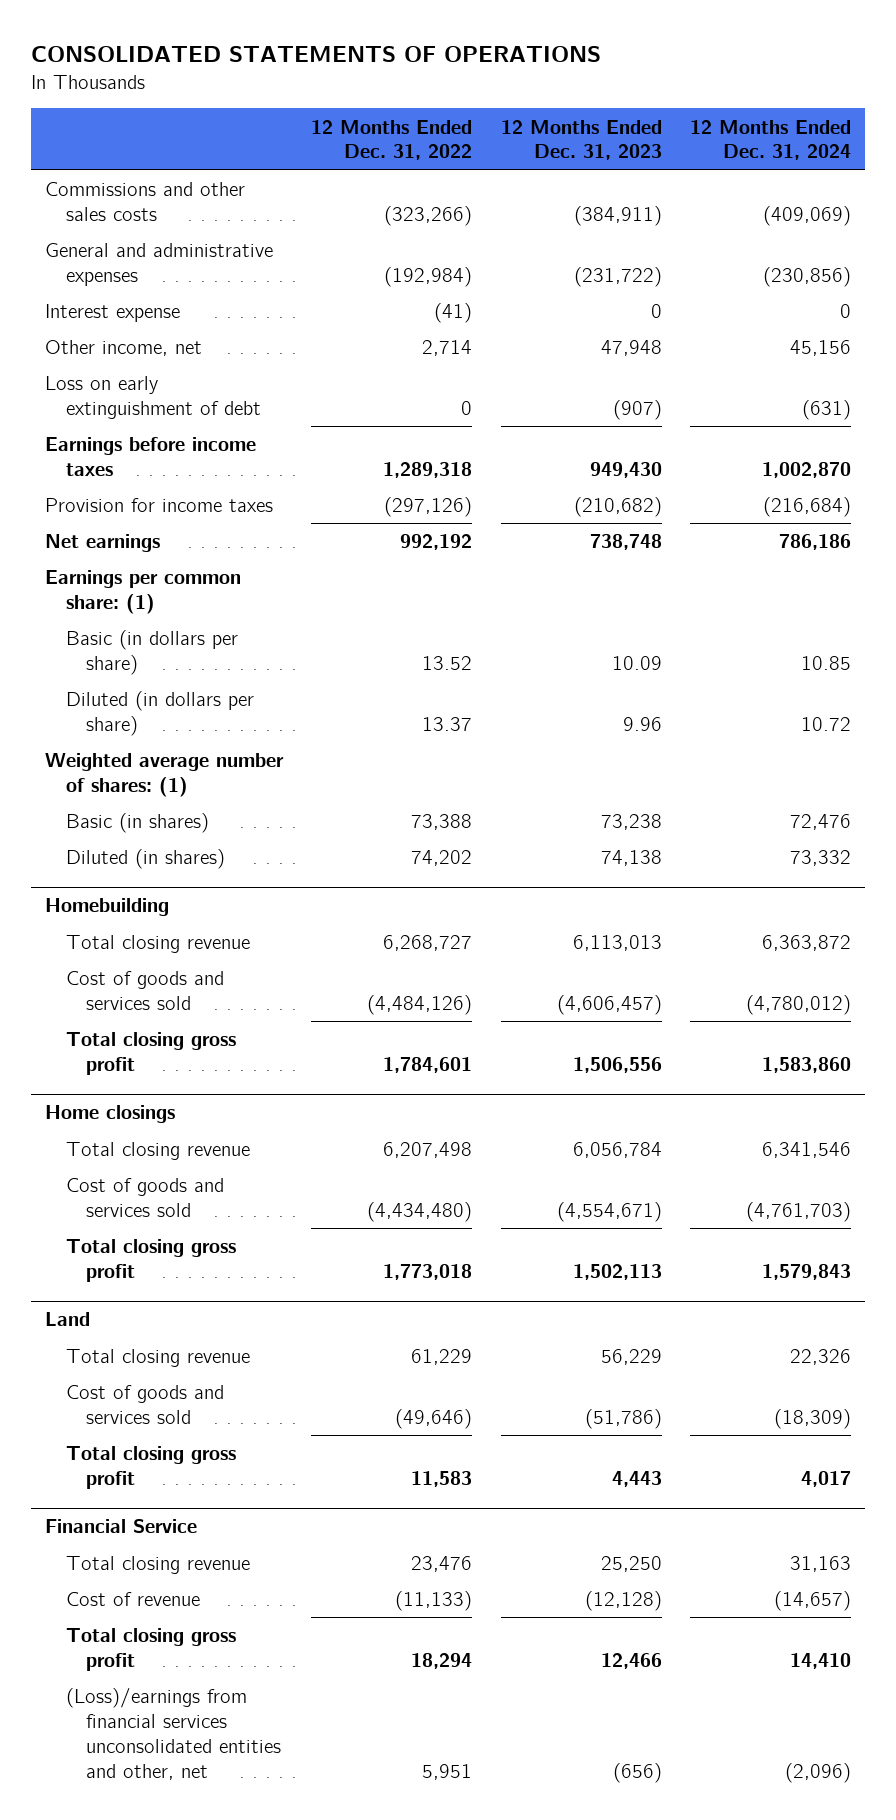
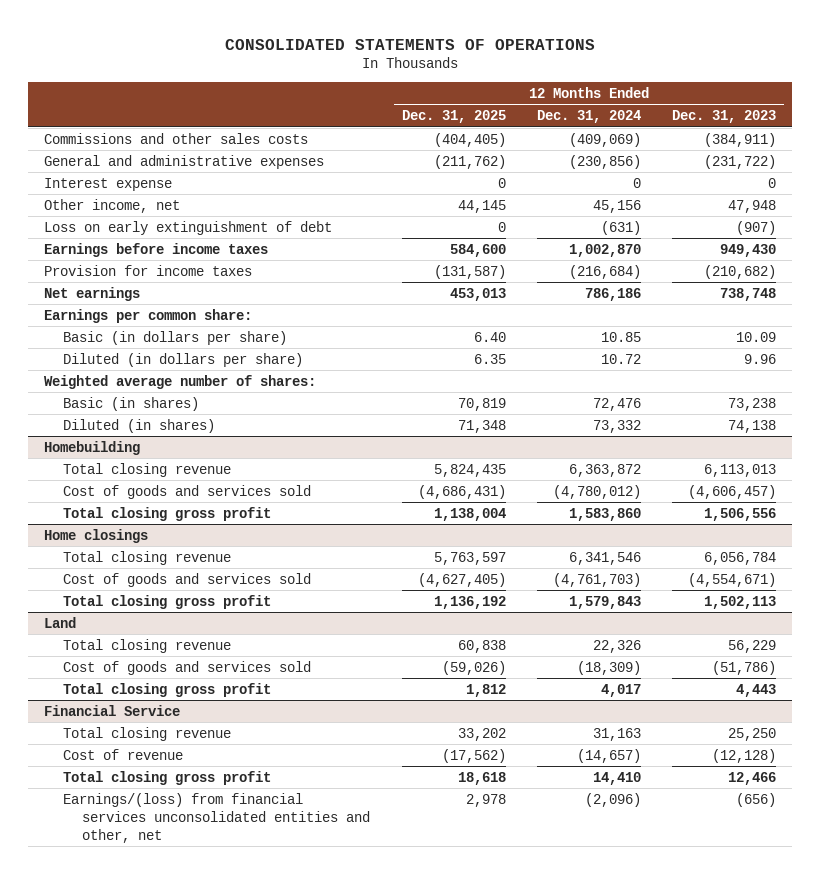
[311,119,473,161] 12 Months Ended Dec. 31, 2022 -> none
none -> [401,110,506,124] Dec. 31, 2025
[44,570,241,614] Earnings per common share: (1) -> [43,308,252,323] Earnings per common share:
[44,753,284,797] Weighted average number of shares: (1) -> [43,374,316,389] Weighted average number of shares:
[65,1688,282,1780] (Loss)/earnings from financial services unconsolidated entities and other, net -> [63,792,371,843] Earnings/(loss) from financial services unconsolidated entities and other, net

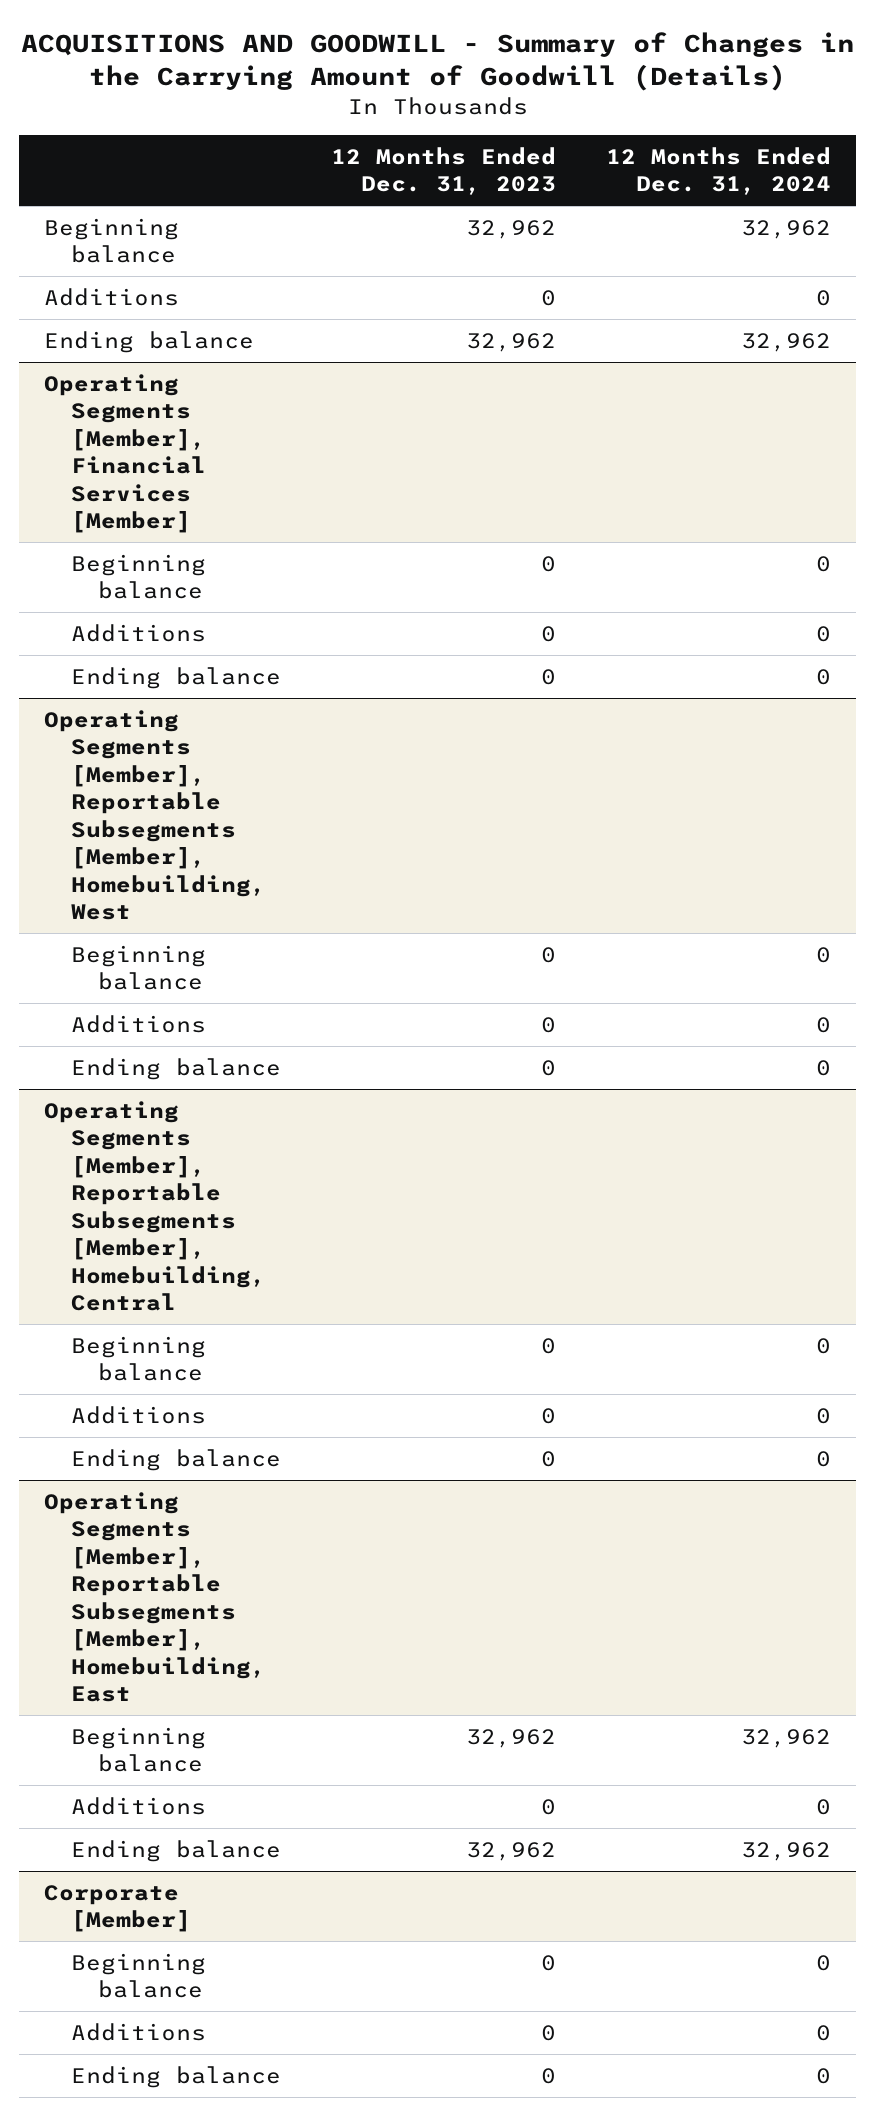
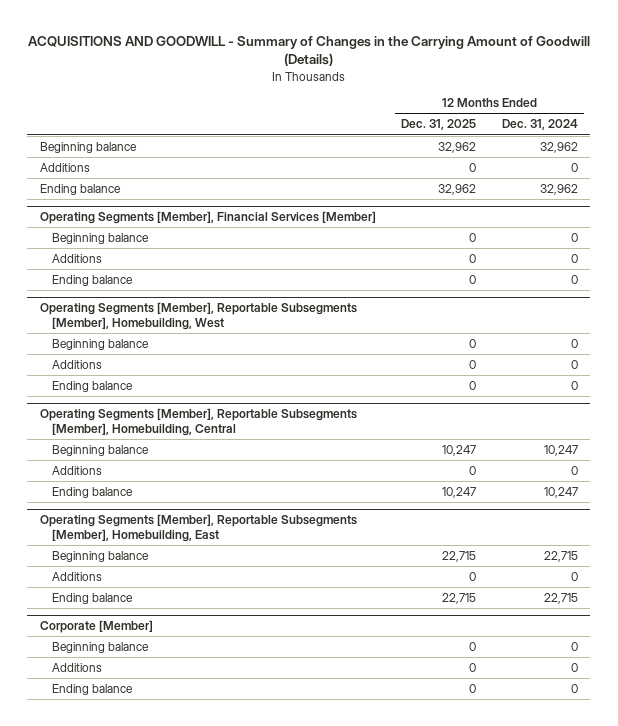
[331,146,557,196] 12 Months Ended Dec. 31, 2023 -> none
none -> [401,119,477,131] Dec. 31, 2025
[816,1337,832,1354] 0 -> [543,444,578,456] 10,247
[816,1450,832,1467] 0 -> [543,486,578,498] 10,247
[741,1728,832,1748] 32,962 -> [543,550,578,562] 22,715
[741,1841,832,1861] 32,962 -> [543,592,578,604] 22,715

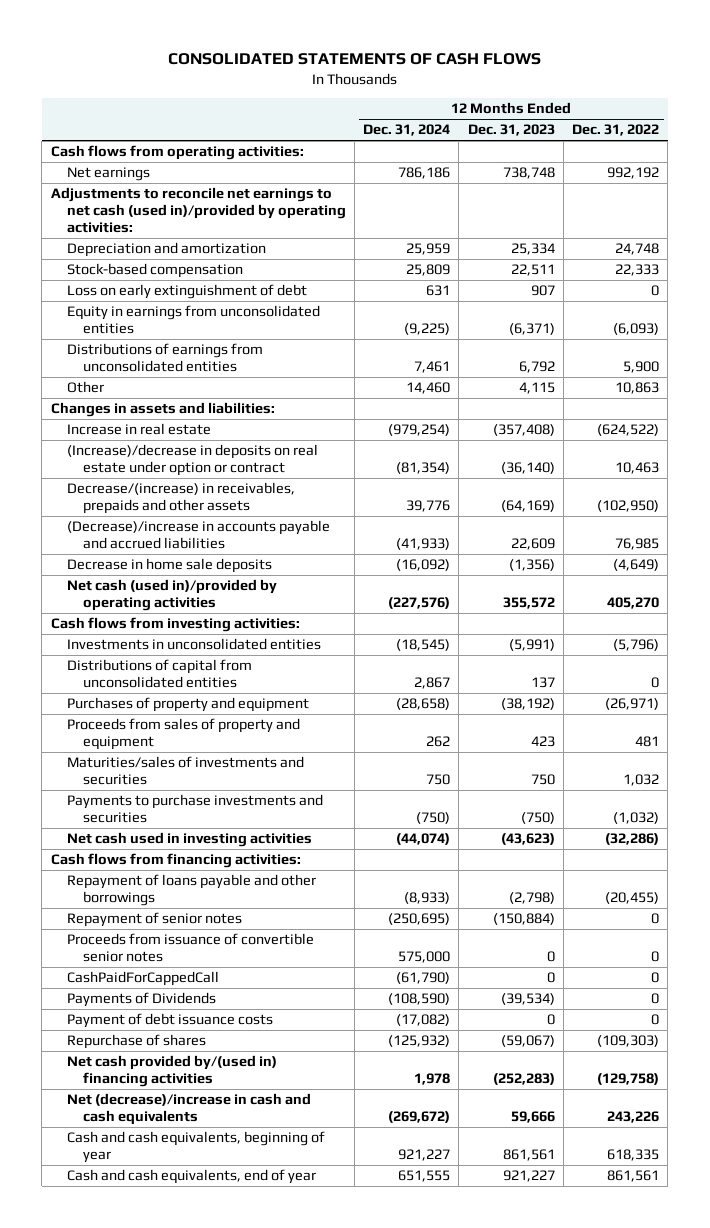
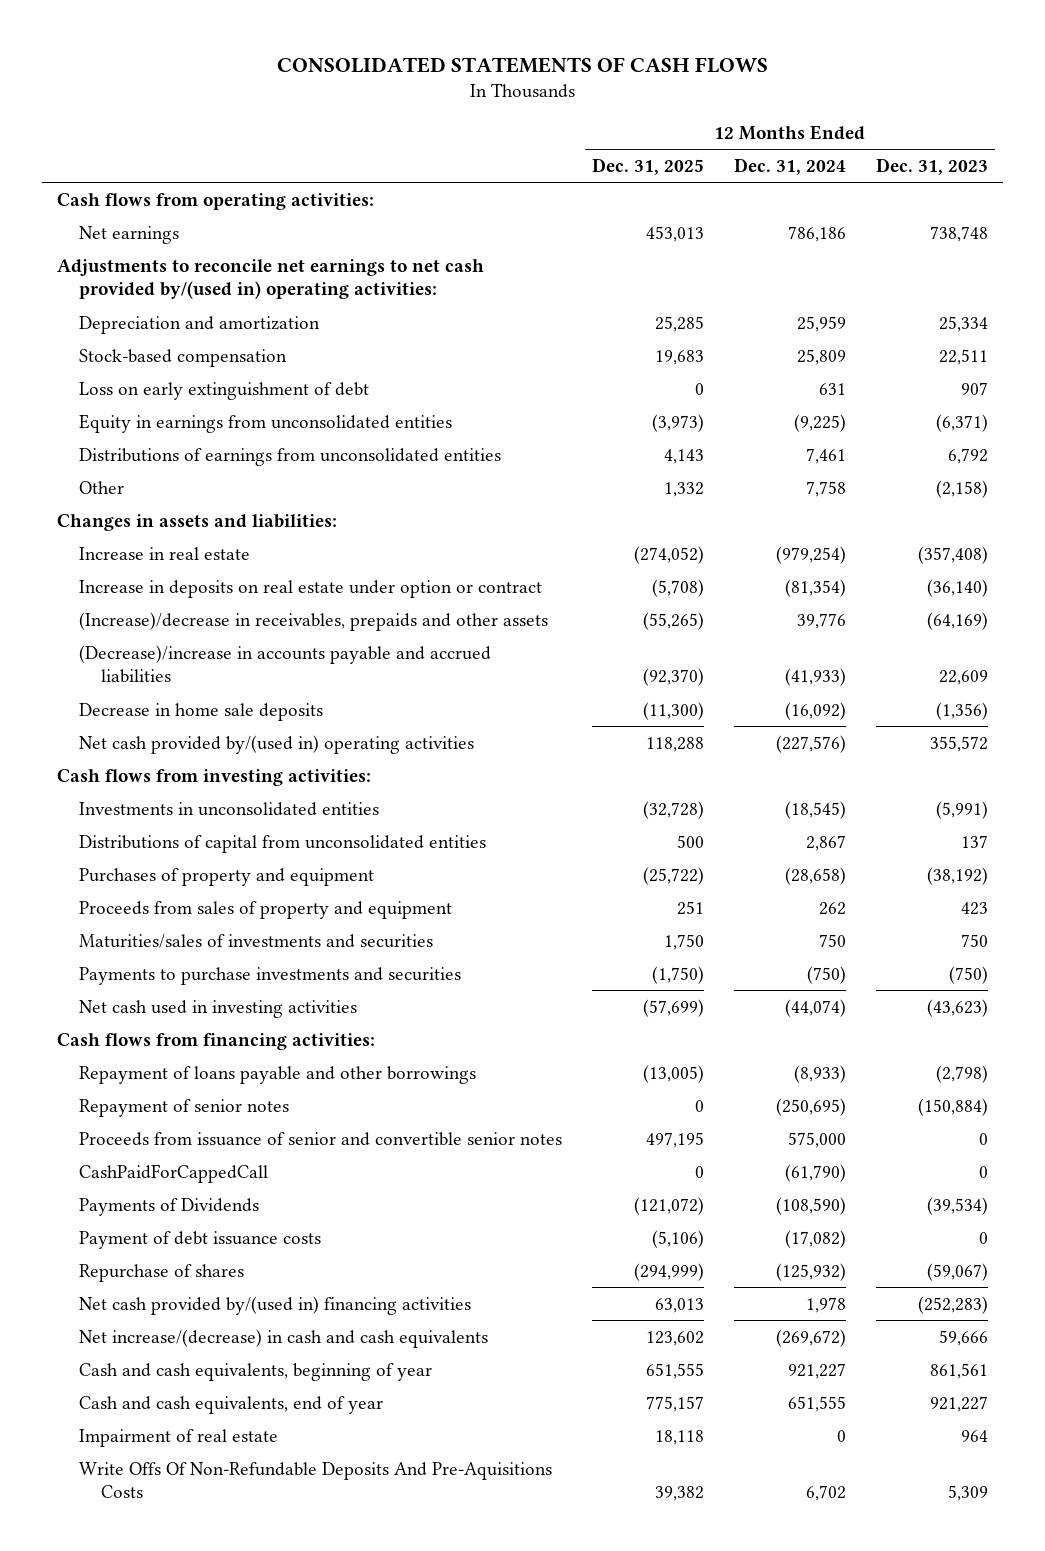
[572,124,660,137] Dec. 31, 2022 -> none
none -> [592,157,705,175] Dec. 31, 2025
[50,187,346,233] Adjustments to reconcile net earnings to net cash (used in)/provided by operating activities: -> [57,258,485,300] Adjustments to reconcile net earnings to net cash provided by/(used in) operating activities:
[406,382,451,395] 14,460 -> [805,480,846,497] 7,758
[518,382,555,395] 4,115 -> [935,479,988,498] (2,158)
[66,444,318,476] (Increase)/decrease in deposits on real estate under option or contract -> [79,579,543,598] Increase in deposits on real estate under option or contract
[66,482,295,514] Decrease/(increase) in receivables, prepaids and other assets -> [79,611,549,631] (Increase)/decrease in receivables, prepaids and other assets
[66,579,277,611] Net cash (used in)/provided by operating activities -> [79,734,475,754] Net cash provided by/(used in) operating activities
[66,933,314,962] Proceeds from issuance of convertible senior notes -> [79,1131,563,1146] Proceeds from issuance of senior and convertible senior notes
[66,1093,311,1125] Net (decrease)/increase in cash and cash equivalents -> [79,1328,489,1348] Net increase/(decrease) in cash and cash equivalents
none -> [79,1428,279,1447] Impairment of real estate
none -> [79,1461,553,1499] Write Offs Of Non-Refundable Deposits And Pre-Aquisitions Costs

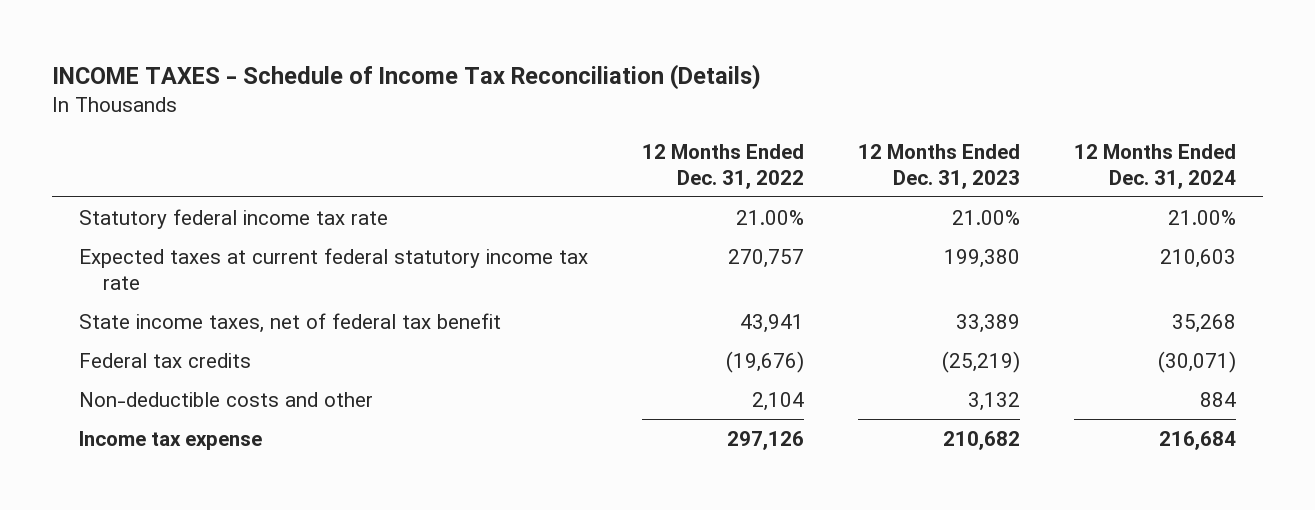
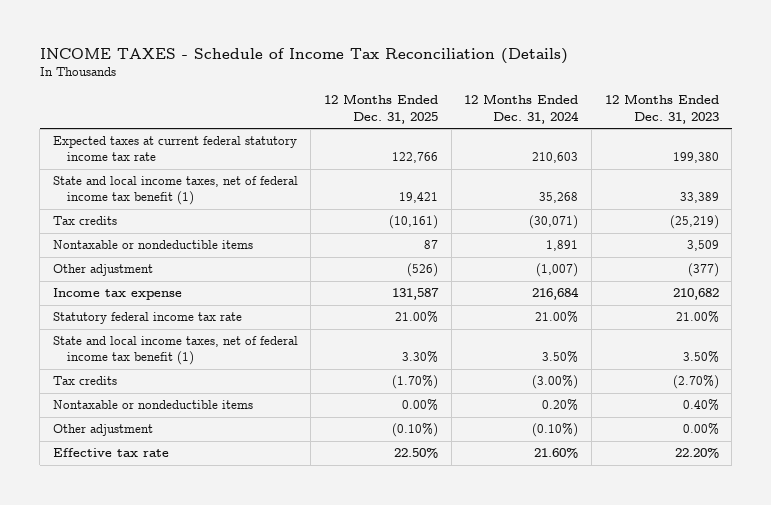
[642,143,805,189] 12 Months Ended Dec. 31, 2022 -> none
none -> [324,94,439,124] 12 Months Ended Dec. 31, 2025
[79,391,374,407] Non-deductible costs and other -> none
[79,312,502,333] State income taxes, net of federal tax benefit -> [52,176,298,206] State and local income taxes, net of federal income tax benefit (1)
[79,352,252,368] Federal tax credits -> [52,216,117,226] Tax credits
none -> [52,240,253,250] Nontaxable or nondeductible items
none -> [52,264,153,277] Other adjustment
[79,208,389,229] Statutory federal income tax rate -> [52,312,242,325] Statutory federal income tax rate
none -> [52,336,298,366] State and local income taxes, net of federal income tax benefit (1)
none -> [52,376,117,386] Tax credits
none -> [52,400,253,410] Nontaxable or nondeductible items
none -> [52,424,153,437] Other adjustment
none -> [52,448,169,458] Effective tax rate

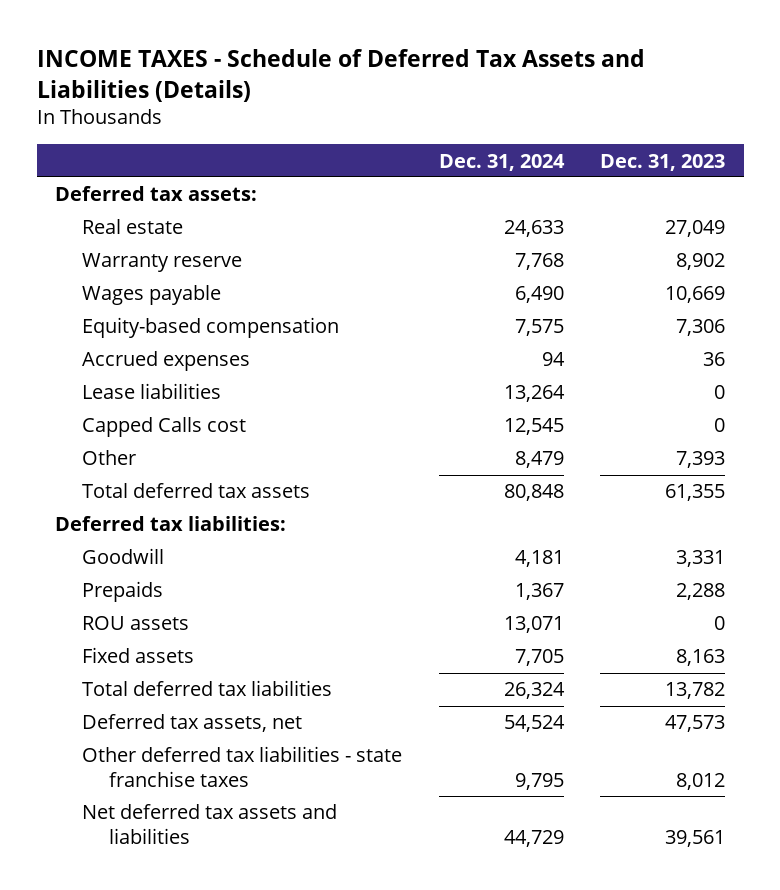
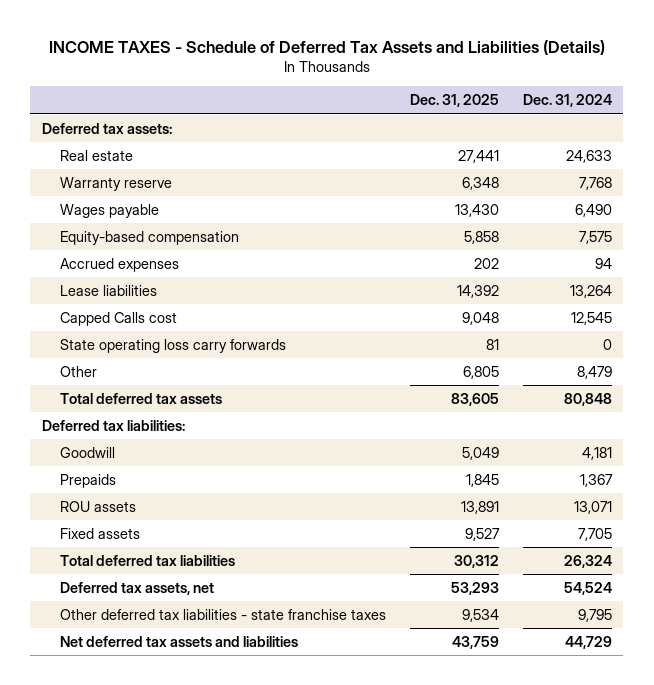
[600,153,726,171] Dec. 31, 2023 -> none
none -> [409,94,499,108] Dec. 31, 2025
none -> [60,338,287,353] State operating loss carry forwards

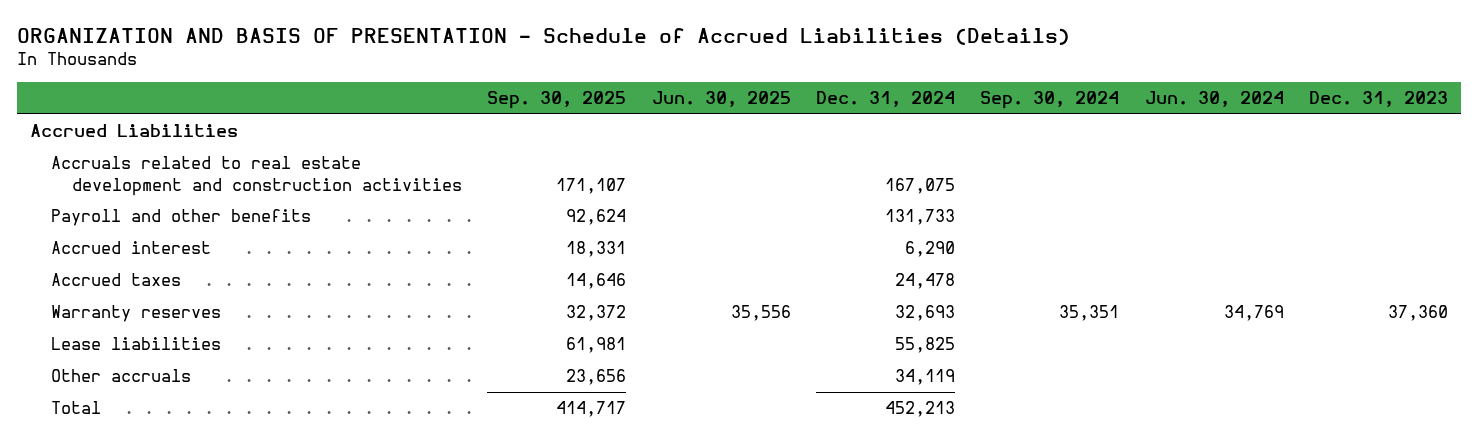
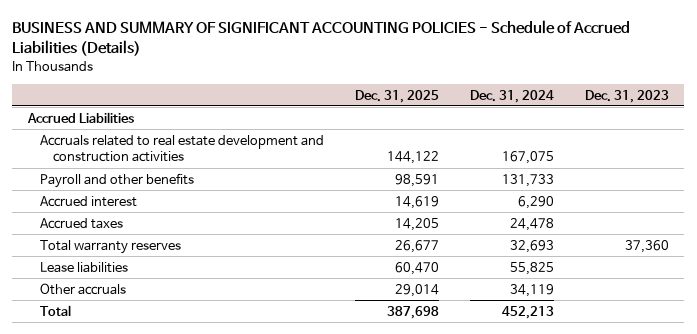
[16,27,1070,45] ORGANIZATION AND BASIS OF PRESENTATION - Schedule of Accrued Liabilities (Details) -> [12,19,631,57] BUSINESS AND SUMMARY OF SIGNIFICANT ACCOUNTING POLICIES - Schedule of Accrued Liabilities (Details)
[487,91,627,110] Sep. 30, 2025 -> none
[651,91,791,108] Jun. 30, 2025 -> none
[980,91,1120,110] Sep. 30, 2024 -> none
[1144,91,1284,108] Jun. 30, 2024 -> none
none -> [355,89,440,103] Dec. 31, 2025
[50,305,221,323] Warranty reserves -> [40,239,182,254] Total warranty reserves

